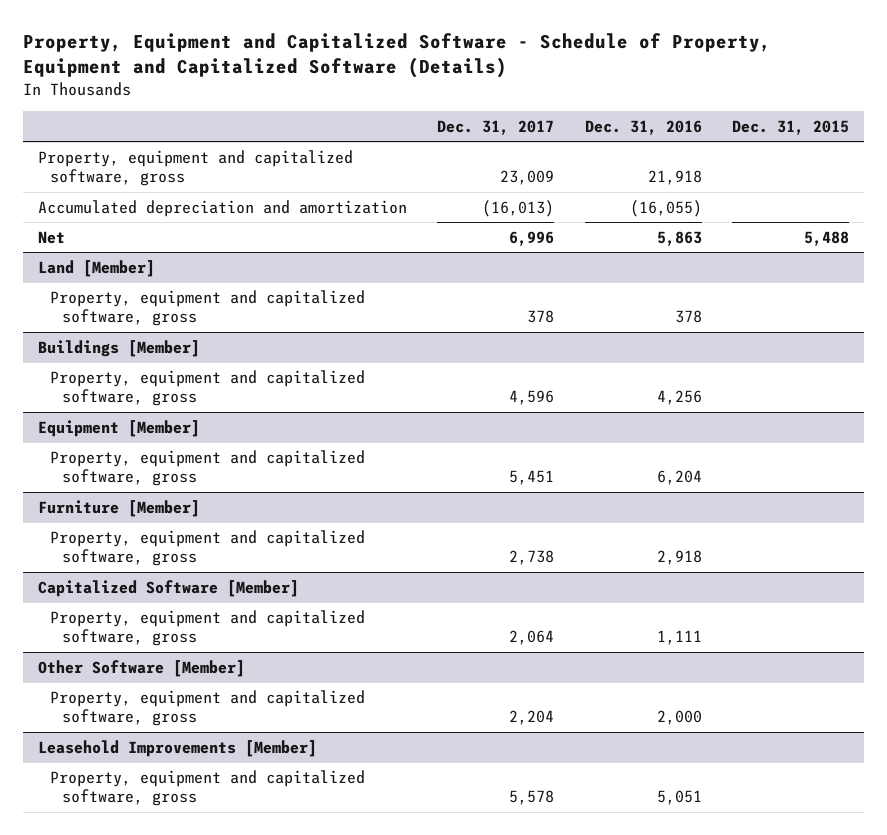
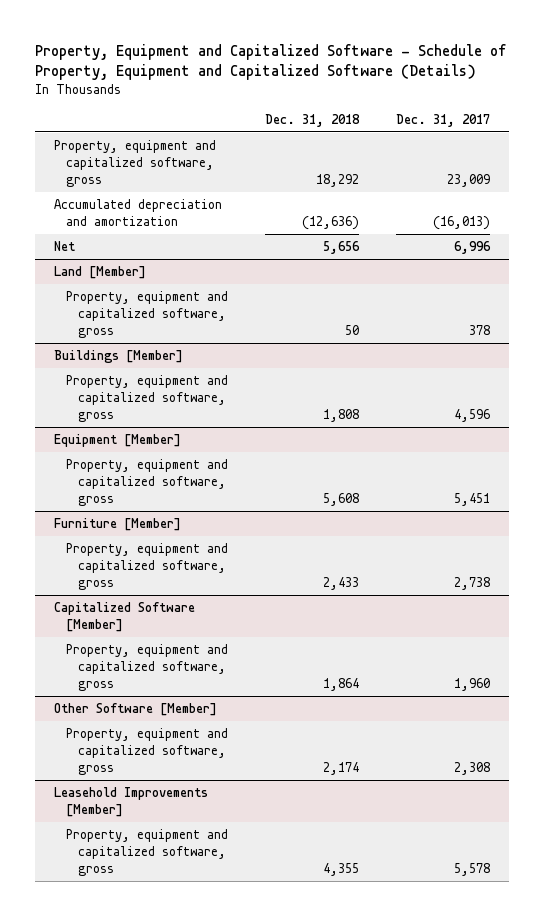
[584,119,702,135] Dec. 31, 2016 -> none
[732,119,850,135] Dec. 31, 2015 -> none
none -> [264,113,360,127] Dec. 31, 2018
[509,630,555,646] 2,064 -> [454,677,491,691] 1,960
[509,710,555,726] 2,204 -> [454,761,491,775] 2,308

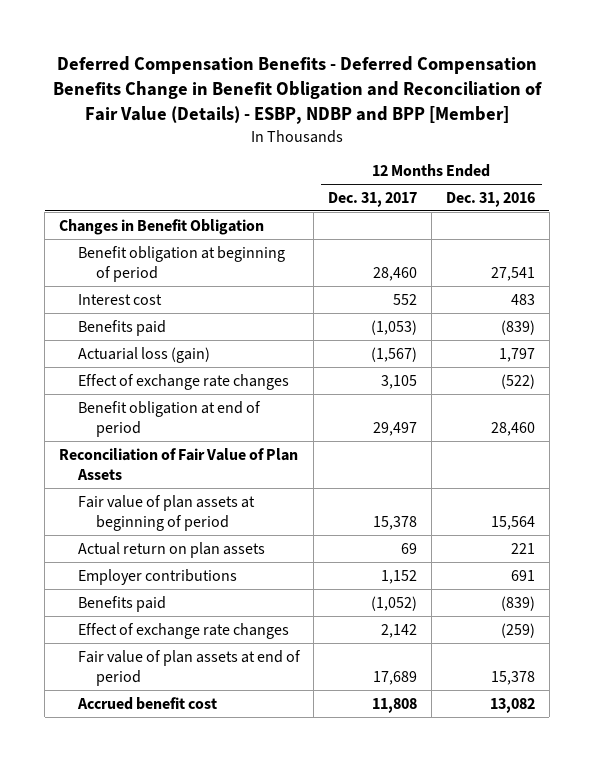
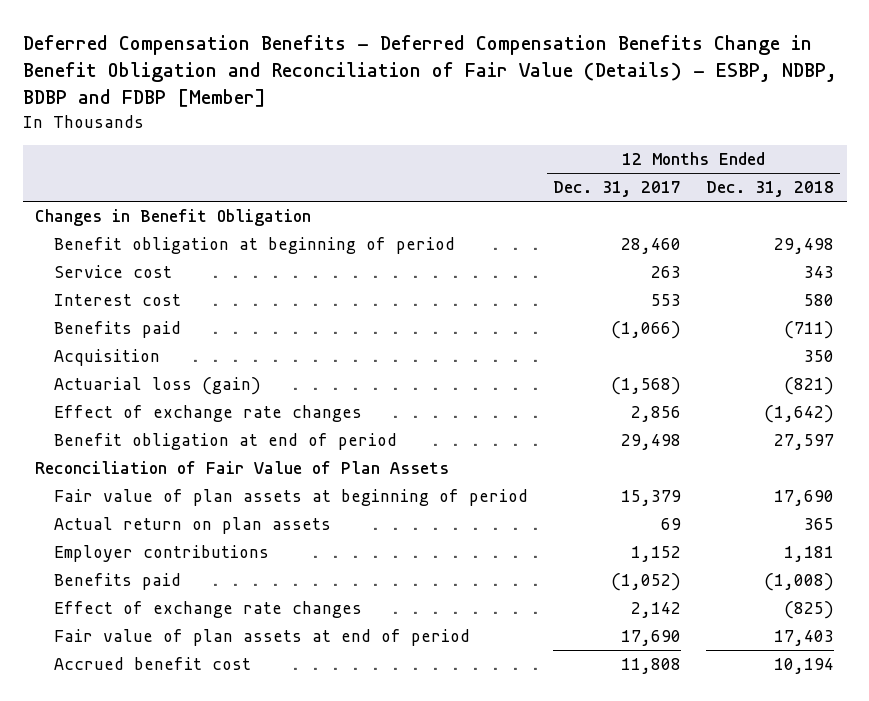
[52,55,542,124] Deferred Compensation Benefits - Deferred Compensation Benefits Change in Benefit Obligation and Reconciliation of Fair Value (Details) - ESBP, NDBP and BPP [Member] -> [22,34,837,108] Deferred Compensation Benefits - Deferred Compensation Benefits Change in Benefit Obligation and Reconciliation of Fair Value (Details) - ESBP, NDBP, BDBP and FDBP [Member]
[445,191,535,207] Dec. 31, 2016 -> none
none -> [706,181,835,198] Dec. 31, 2018
none -> [53,265,172,279] Service cost
[393,293,418,305] 552 -> [650,294,681,307] 553
[371,319,418,335] (1,053) -> [610,321,681,340] (1,066)
none -> [53,349,160,367] Acquisition
[371,346,418,362] (1,567) -> [610,377,681,396] (1,568)
[381,374,418,389] 3,105 -> [630,406,681,423] 2,856
[373,422,418,437] 29,497 -> [620,434,681,451] 29,498
[373,516,418,531] 15,378 -> [620,490,681,507] 15,379
[373,671,418,686] 17,689 -> [620,630,681,647] 17,690

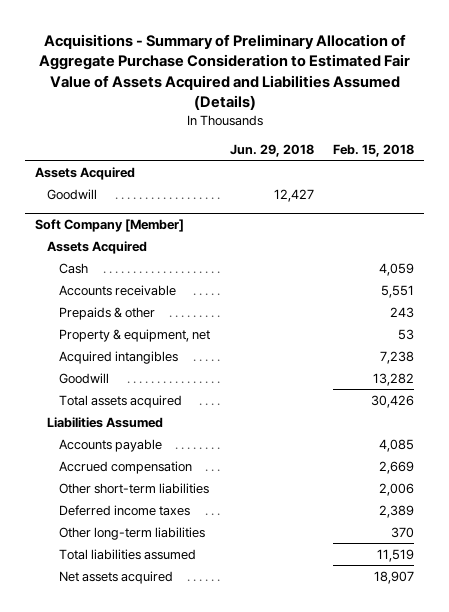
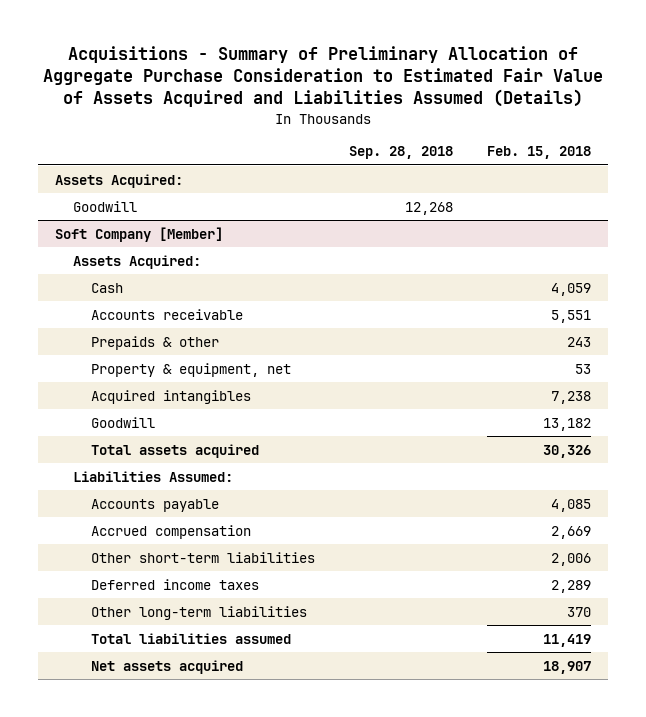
[229,144,314,158] Jun. 29, 2018 -> none
none -> [349,146,454,160] Sep. 28, 2018
[35,166,136,180] Assets Acquired -> [55,173,184,188] Assets Acquired:
[47,240,148,254] Assets Acquired -> [73,254,202,269] Assets Acquired:
[373,372,415,386] 13,282 -> [543,417,592,431] 13,182
[371,394,415,408] 30,426 -> [543,444,592,458] 30,326
[47,416,164,428] Liabilities Assumed -> [73,470,234,482] Liabilities Assumed:
[379,504,415,518] 2,389 -> [551,579,592,593] 2,289
[377,548,415,562] 11,519 -> [543,633,592,647] 11,419

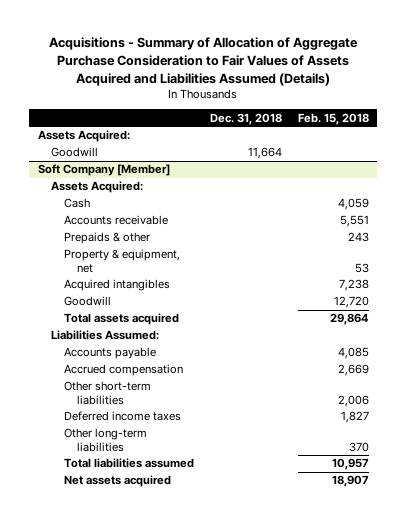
[43,46,604,108] Acquisitions - Summary of Preliminary Allocation of Aggregate Purchase Consideration to Estimated Fair Value of Assets Acquired and Liabilities Assumed (Details) -> [49,37,359,86] Acquisitions - Summary of Allocation of Aggregate Purchase Consideration to Fair Values of Assets Acquired and Liabilities Assumed (Details)
[349,146,454,160] Sep. 28, 2018 -> none
none -> [209,112,282,125] Dec. 31, 2018
[543,417,592,431] 13,182 -> [334,296,370,309] 12,720
[543,444,592,458] 30,326 -> [330,313,370,326] 29,864
[551,579,592,593] 2,289 -> [341,411,370,424] 1,827
[543,633,592,647] 11,419 -> [332,458,370,471] 10,957

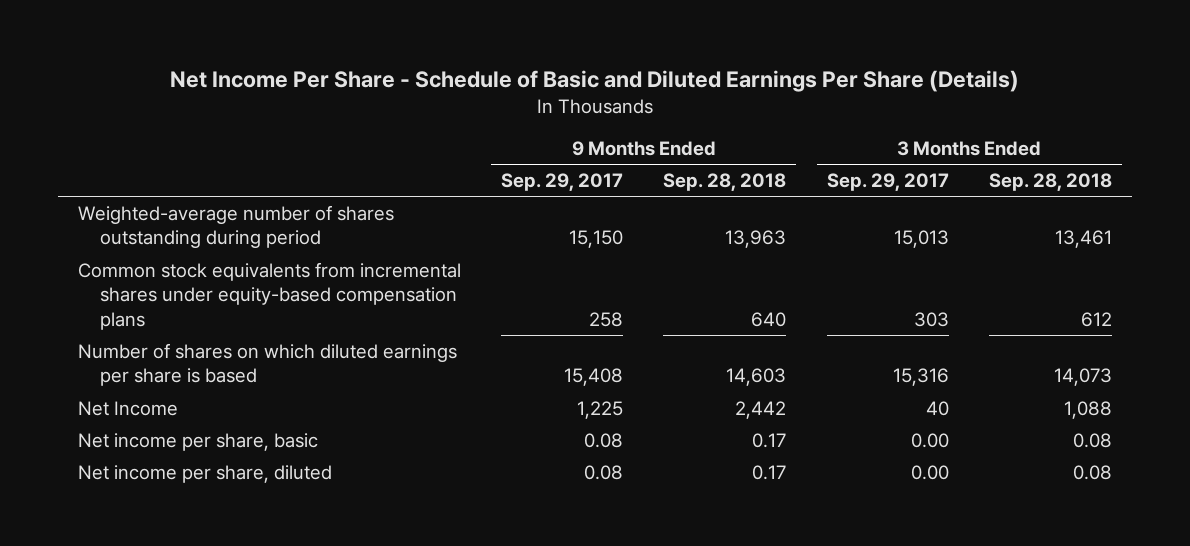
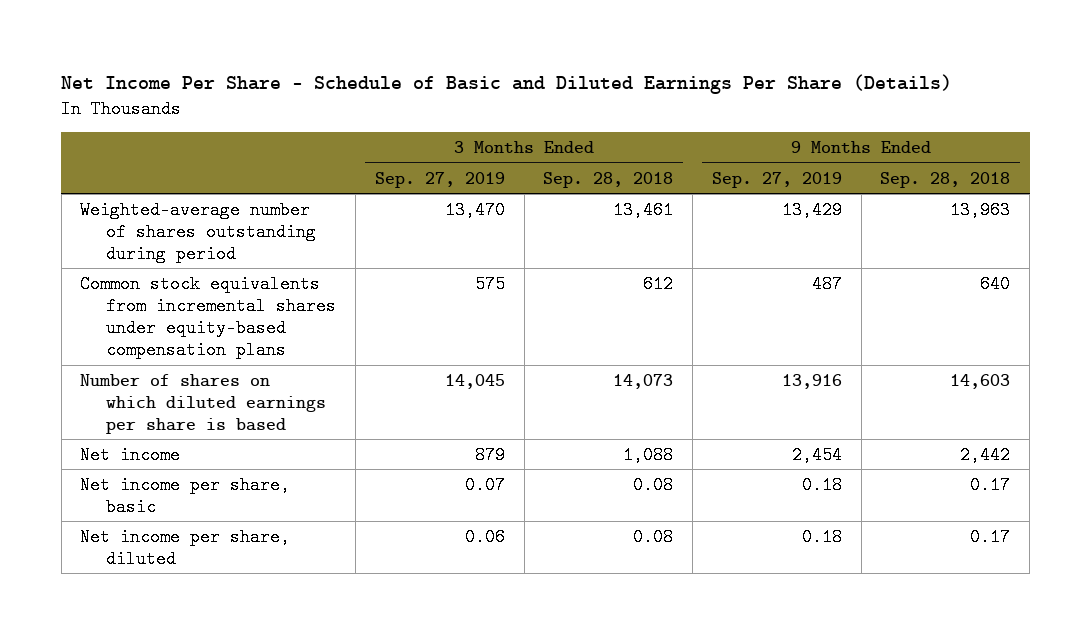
[501,172,624,191] Sep. 29, 2017 -> none
[826,172,949,191] Sep. 29, 2017 -> none
none -> [374,171,505,188] Sep. 27, 2019
none -> [711,171,842,188] Sep. 27, 2019
[77,400,178,416] Net Income -> [80,445,181,464] Net income

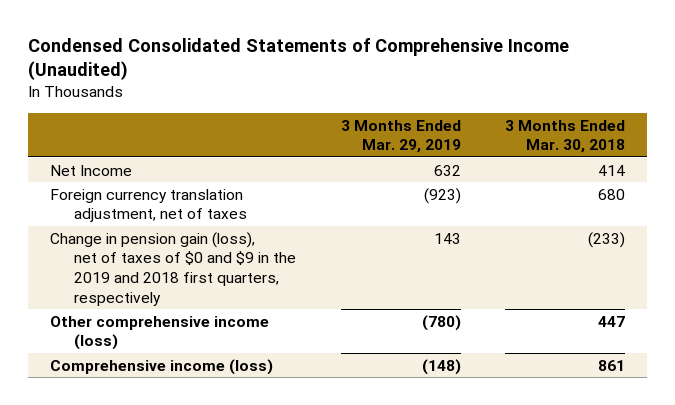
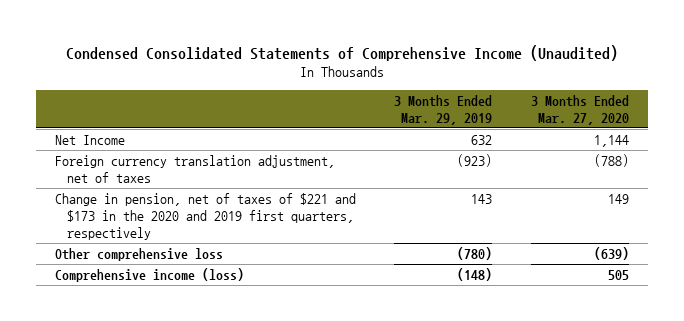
[504,119,625,154] 3 Months Ended Mar. 30, 2018 -> none
none -> [530,94,629,126] 3 Months Ended Mar. 27, 2020
[50,231,297,306] Change in pension gain (loss), net of taxes of $0 and $9 in the 2019 and 2018 first quarters, respectively -> [55,192,357,240] Change in pension, net of taxes of $221 and $173 in the 2020 and 2019 first quarters, respectively
[50,315,270,351] Other comprehensive income (loss) -> [55,247,224,261] Other comprehensive loss

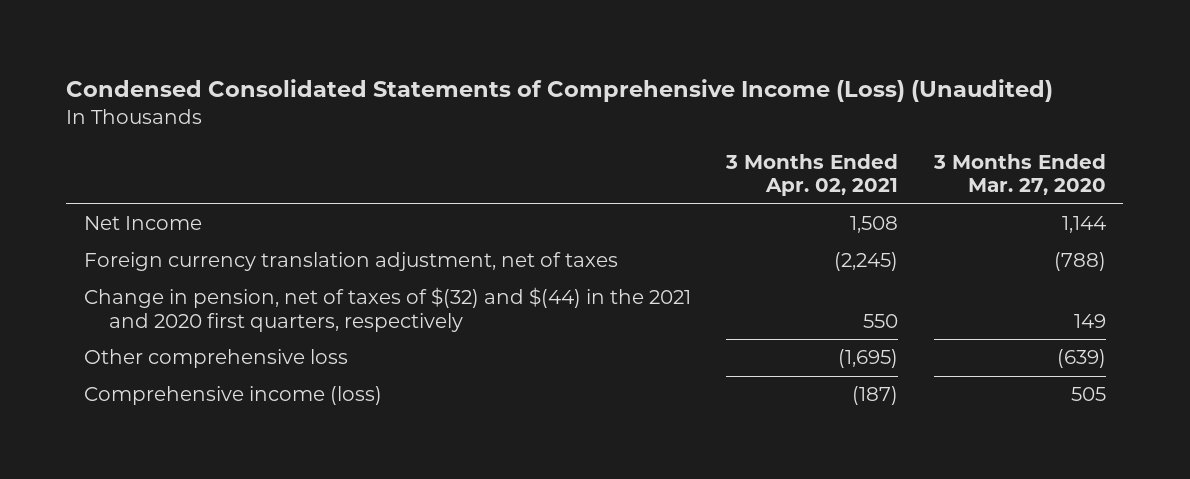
[65,44,618,61] Condensed Consolidated Statements of Comprehensive Income (Unaudited) -> [66,79,1054,103] Condensed Consolidated Statements of Comprehensive Income (Loss) (Unaudited)
[394,94,493,126] 3 Months Ended Mar. 29, 2019 -> none
none -> [725,153,899,197] 3 Months Ended Apr. 02, 2021
[55,192,357,240] Change in pension, net of taxes of $221 and $173 in the 2020 and 2019 first quarters, respectively -> [84,287,692,332] Change in pension, net of taxes of $(32) and $(44) in the 2021 and 2020 first quarters, respectively

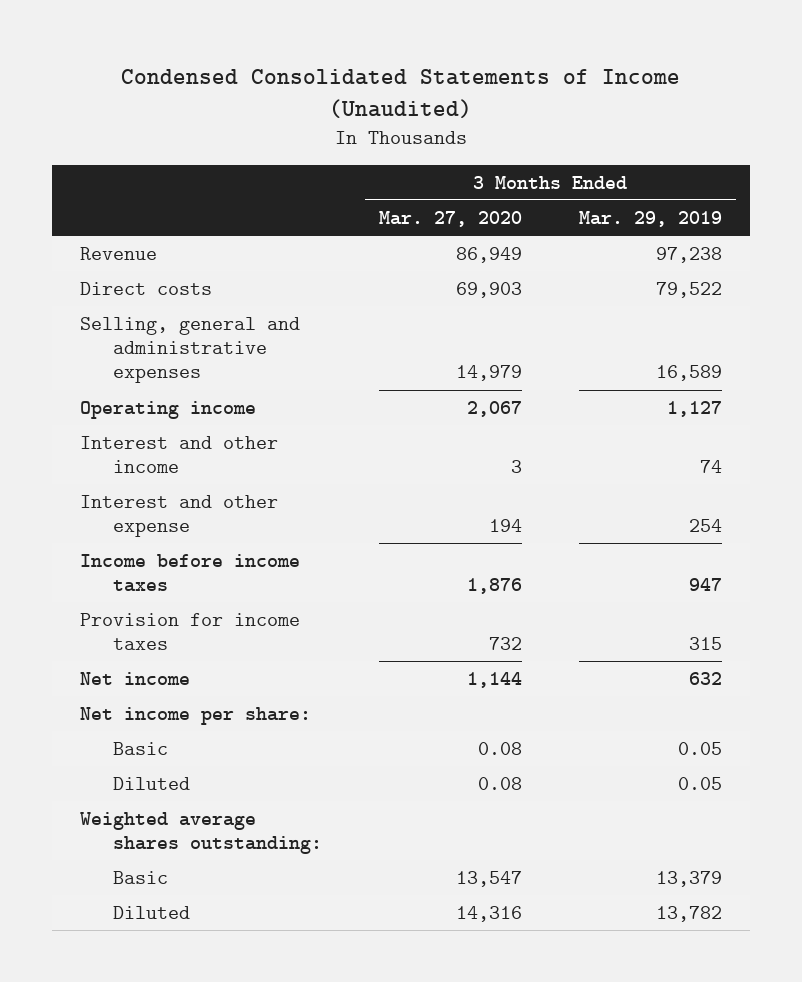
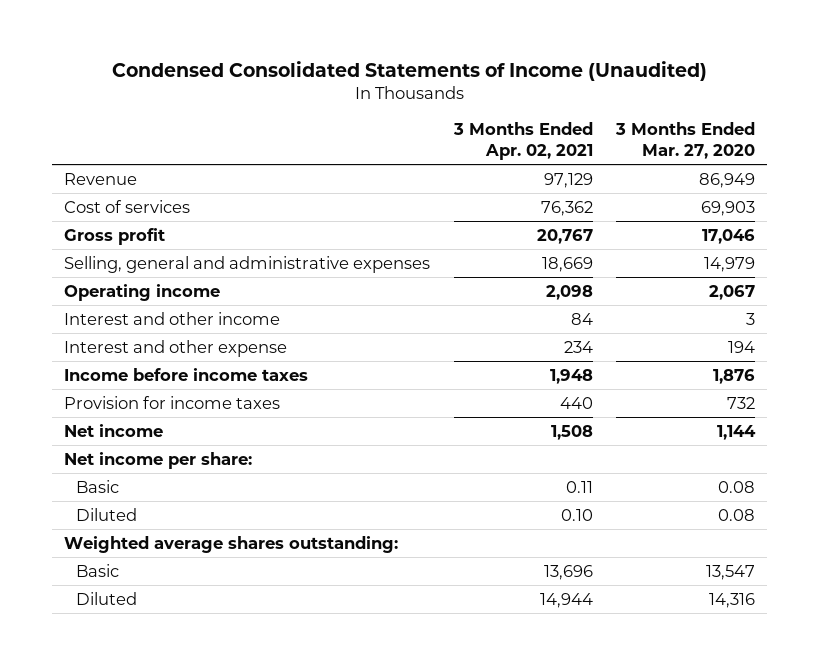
[578,210,722,227] Mar. 29, 2019 -> none
none -> [452,122,593,161] 3 Months Ended Apr. 02, 2021
[80,281,213,295] Direct costs -> [63,199,190,213] Cost of services
none -> [63,227,165,245] Gross profit

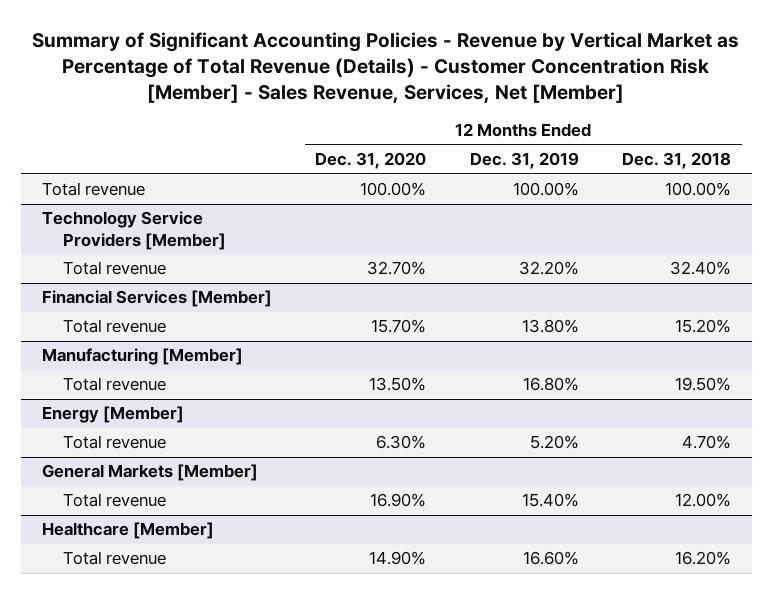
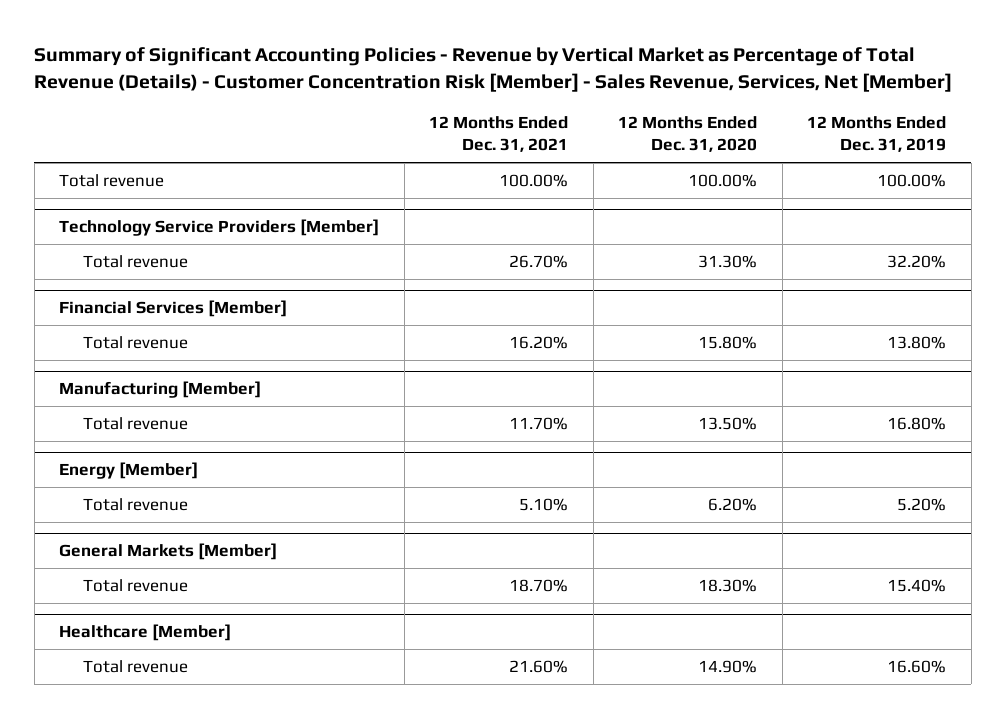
[621,152,731,170] Dec. 31, 2018 -> none
none -> [429,116,569,153] 12 Months Ended Dec. 31, 2021
[367,261,427,276] 32.70% -> [698,255,758,269] 31.30%
[371,319,427,334] 15.70% -> [698,336,758,350] 15.80%
[376,435,427,450] 6.30% -> [708,498,758,512] 6.20%
[370,493,427,508] 16.90% -> [698,579,758,593] 18.30%

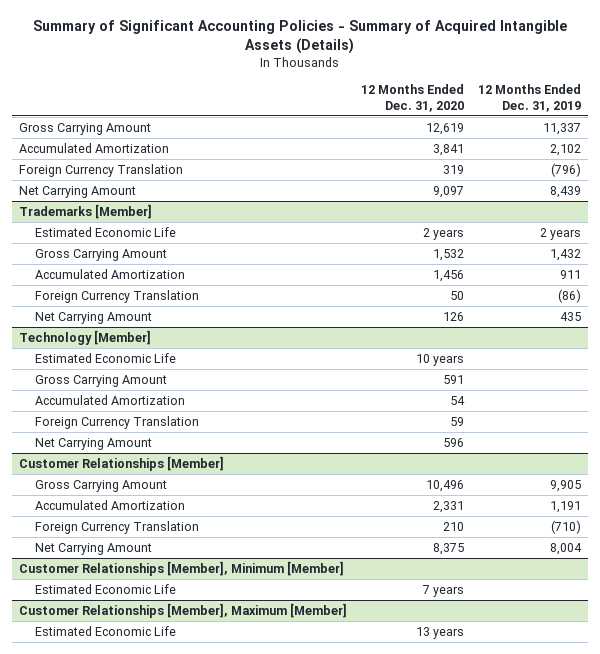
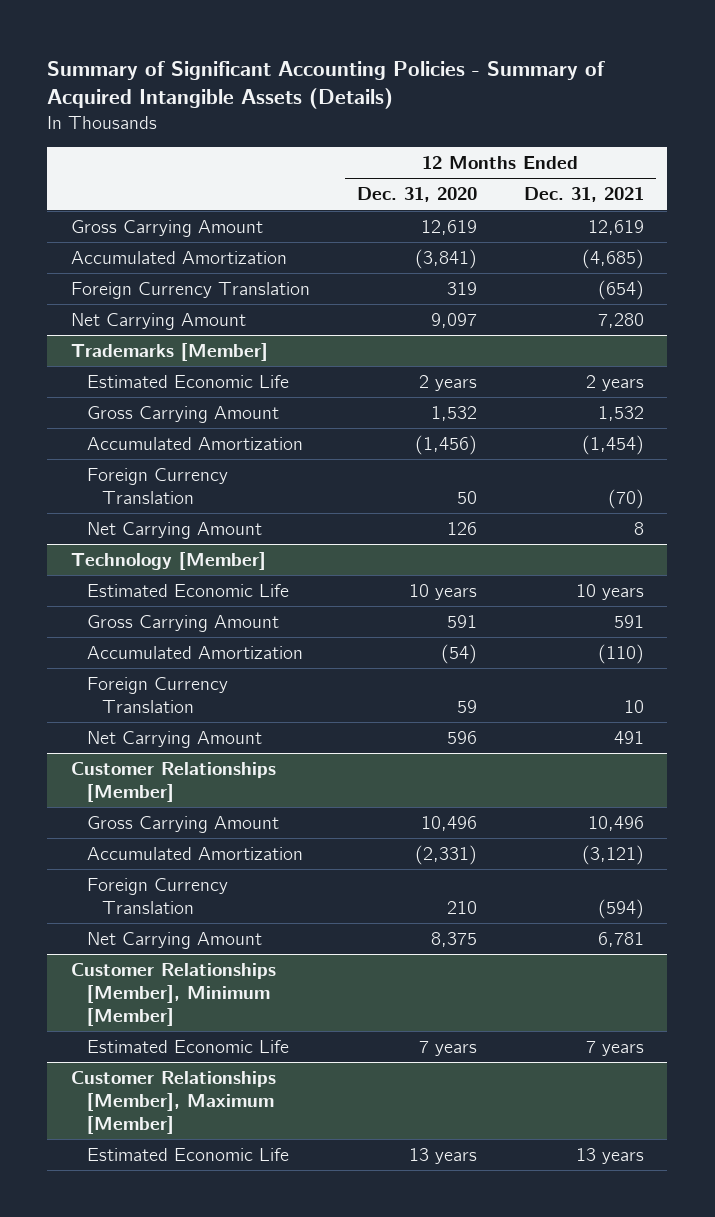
[477,83,581,112] 12 Months Ended Dec. 31, 2019 -> none
none -> [523,187,644,203] Dec. 31, 2021
[432,144,464,157] 3,841 -> [414,249,477,270] (3,841)
[432,270,464,283] 1,456 -> [414,435,477,456] (1,456)
[449,396,465,406] 54 -> [440,644,477,665] (54)
[432,501,464,514] 2,331 -> [414,845,477,866] (2,331)

